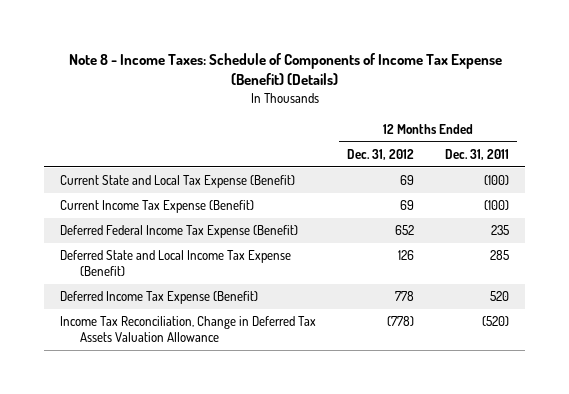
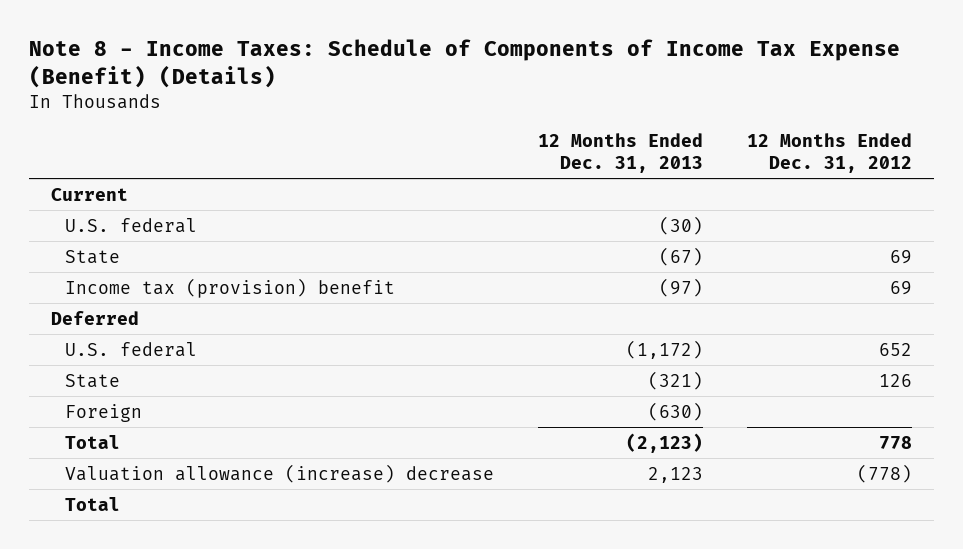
[445,148,510,160] Dec. 31, 2011 -> none
none -> [537,133,703,173] 12 Months Ended Dec. 31, 2013
none -> [50,187,128,201] Current
none -> [64,217,197,233] U.S. federal
[59,175,295,189] Current State and Local Tax Expense (Benefit) -> [64,249,120,264] State
[59,200,254,214] Current Income Tax Expense (Benefit) -> [64,277,395,298] Income tax (provision) benefit
none -> [50,310,139,325] Deferred
[59,225,298,239] Deferred Federal Income Tax Expense (Benefit) -> [64,341,197,357] U.S. federal
[59,250,291,277] Deferred State and Local Income Tax Expense (Benefit) -> [64,373,120,388] State
none -> [64,403,142,422] Foreign
[59,291,258,305] Deferred Income Tax Expense (Benefit) -> [64,434,120,449] Total
[59,316,316,343] Income Tax Reconciliation, Change in Deferred Tax Assets Valuation Allowance -> [64,463,494,483] Valuation allowance (increase) decrease
none -> [64,496,120,511] Total

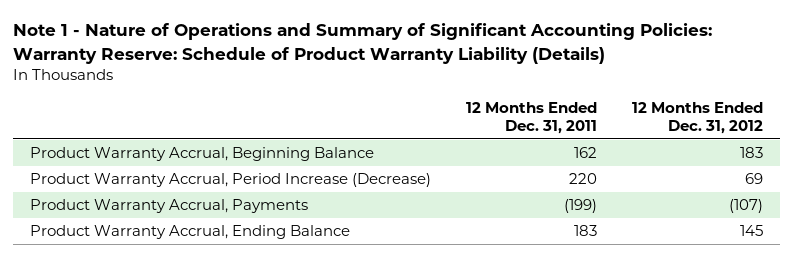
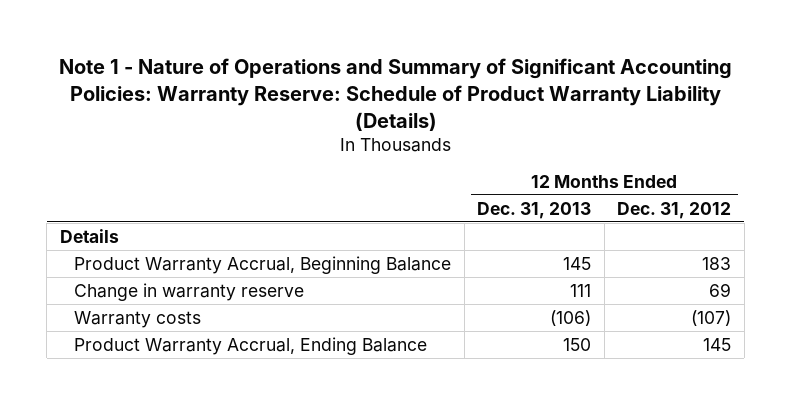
[466,101,598,135] 12 Months Ended Dec. 31, 2011 -> none
none -> [477,201,592,219] Dec. 31, 2013
none -> [59,228,119,243] Details
[30,173,432,188] Product Warranty Accrual, Period Increase (Decrease) -> [73,282,304,301] Change in warranty reserve
[30,199,309,214] Product Warranty Accrual, Payments -> [73,310,201,328] Warranty costs

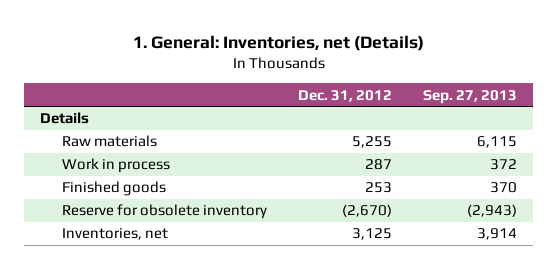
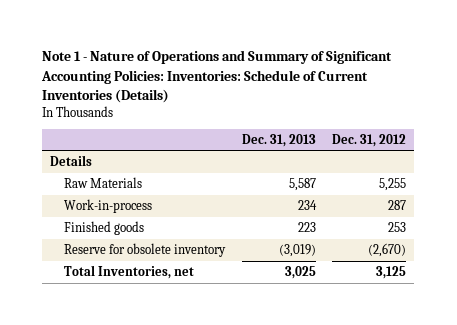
[132,34,424,51] 1. General: Inventories, net (Details) -> [41,50,393,103] Note 1 - Nature of Operations and Summary of Significant Accounting Policies: Inventories: Schedule of Current Inventories (Details)
[423,89,518,104] Sep. 27, 2013 -> none
none -> [241,133,316,147] Dec. 31, 2013
[62,135,158,148] Raw materials -> [64,176,143,188] Raw Materials
[62,158,171,174] Work in process -> [64,198,153,213] Work-in-process
[62,228,169,241] Inventories, net -> [64,264,195,279] Total Inventories, net

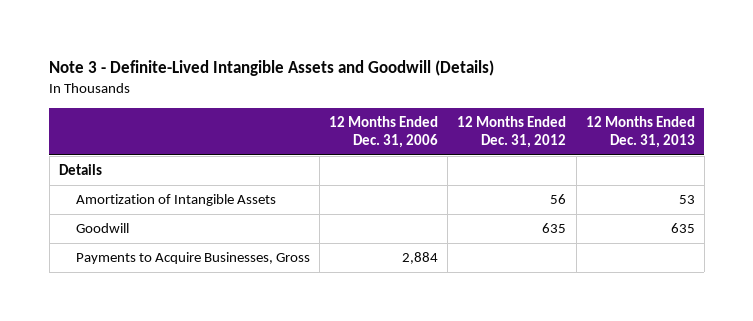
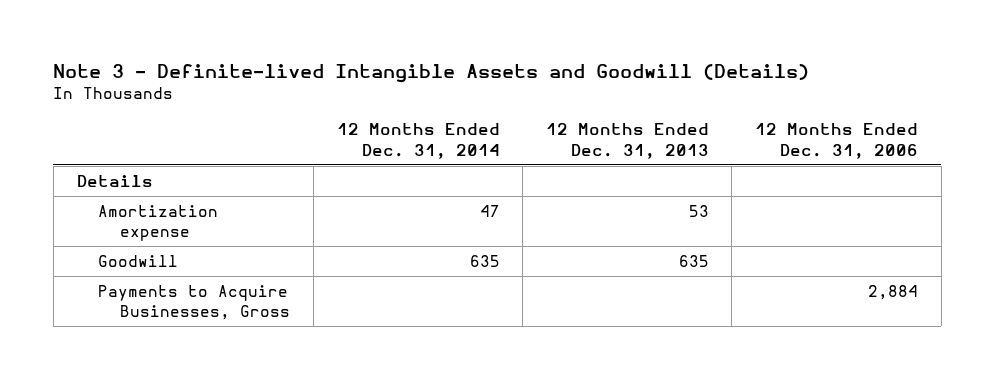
[49,59,495,76] Note 3 - Definite-Lived Intangible Assets and Goodwill (Details) -> [53,63,810,83] Note 3 - Definite-lived Intangible Assets and Goodwill (Details)
[457,116,567,148] 12 Months Ended Dec. 31, 2012 -> none
none -> [336,123,500,159] 12 Months Ended Dec. 31, 2014
[76,194,277,207] Amortization of Intangible Assets -> [98,204,219,242] Amortization expense

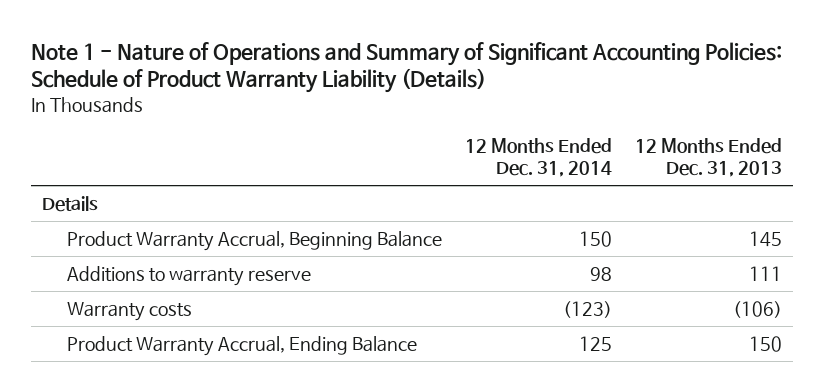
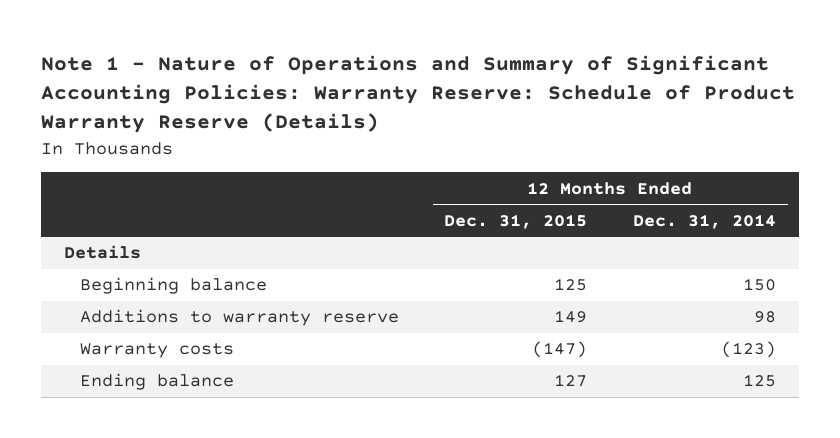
[31,41,783,94] Note 1 - Nature of Operations and Summary of Significant Accounting Policies: Schedule of Product Warranty Liability (Details) -> [41,55,796,134] Note 1 - Nature of Operations and Summary of Significant Accounting Policies: Warranty Reserve: Schedule of Product Warranty Reserve (Details)
[634,138,782,177] 12 Months Ended Dec. 31, 2013 -> none
none -> [444,213,588,229] Dec. 31, 2015
[67,231,443,252] Product Warranty Accrual, Beginning Balance -> [79,277,267,295] Beginning balance
[67,336,418,357] Product Warranty Accrual, Ending Balance -> [79,373,234,391] Ending balance

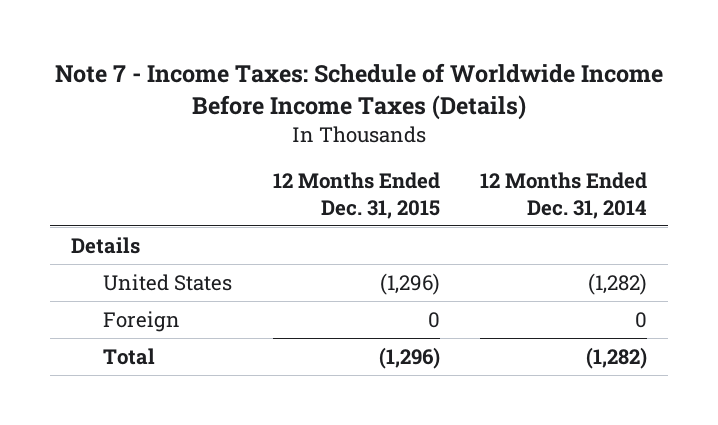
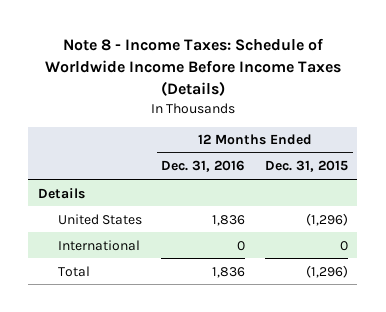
[55,63,664,121] Note 7 - Income Taxes: Schedule of Worldwide Income Before Income Taxes (Details) -> [44,37,341,96] Note 8 - Income Taxes: Schedule of Worldwide Income Before Income Taxes (Details)
[480,172,648,219] 12 Months Ended Dec. 31, 2014 -> none
none -> [161,160,246,173] Dec. 31, 2016
[102,310,180,332] Foreign -> [58,239,141,251] International

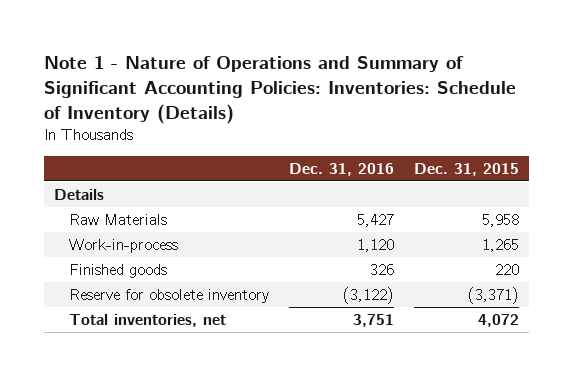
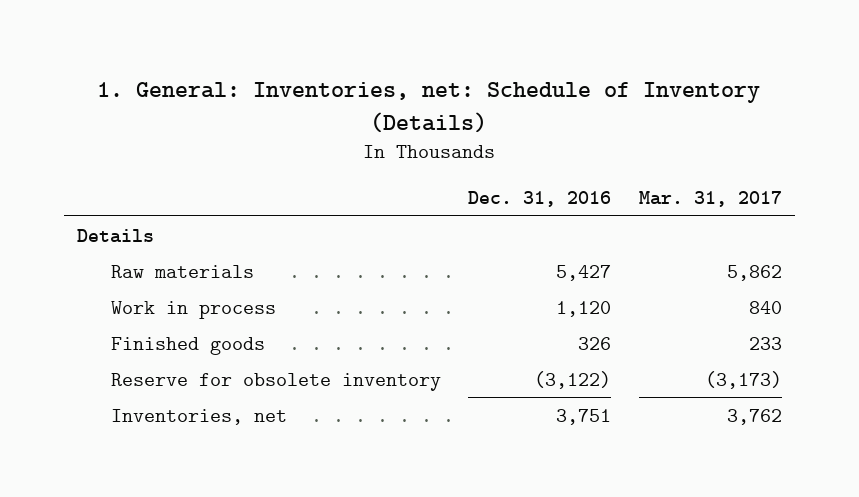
[44,55,517,124] Note 1 - Nature of Operations and Summary of Significant Accounting Policies: Inventories: Schedule of Inventory (Details) -> [97,81,761,133] 1. General: Inventories, net: Schedule of Inventory (Details)
[413,162,519,176] Dec. 31, 2015 -> none
none -> [638,191,782,208] Mar. 31, 2017
[68,213,167,225] Raw Materials -> [110,264,254,278] Raw materials
[68,238,178,253] Work-in-process -> [110,300,276,319] Work in process
[68,313,226,327] Total inventories, net -> [110,408,287,425] Inventories, net

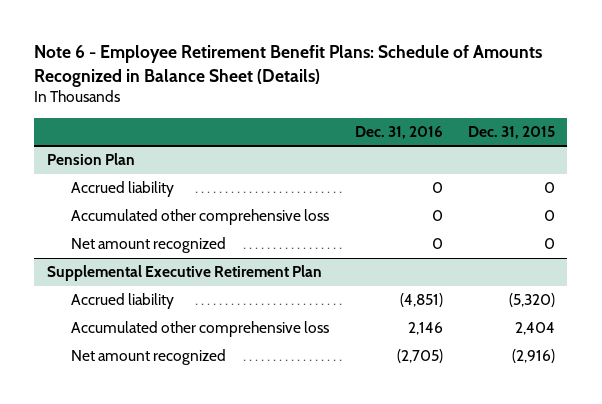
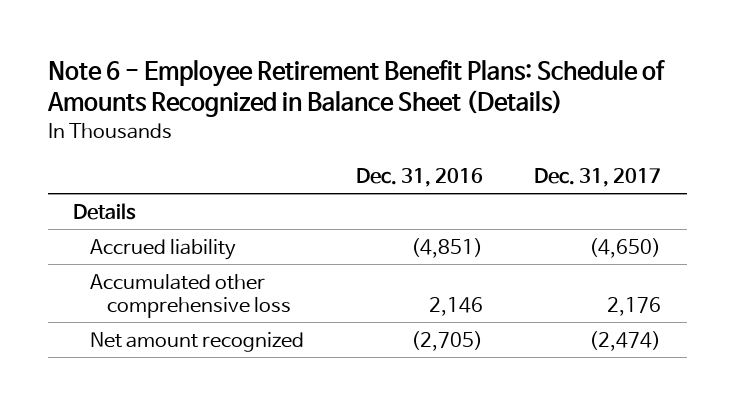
[467,125,555,139] Dec. 31, 2015 -> none
none -> [534,167,662,187] Dec. 31, 2017
[46,153,135,166] Pension Plan -> none
[71,181,175,198] Accrued liability -> none
[71,209,330,226] Accumulated other comprehensive loss -> none
[71,237,227,254] Net amount recognized -> none
[46,265,322,282] Supplemental Executive Retirement Plan -> none
none -> [73,202,137,220] Details

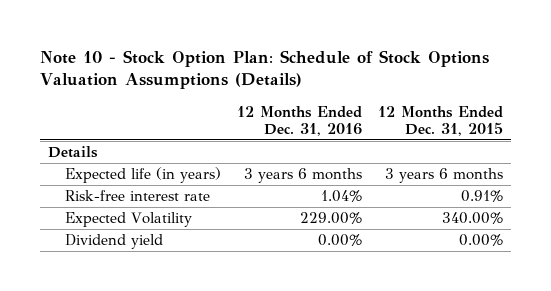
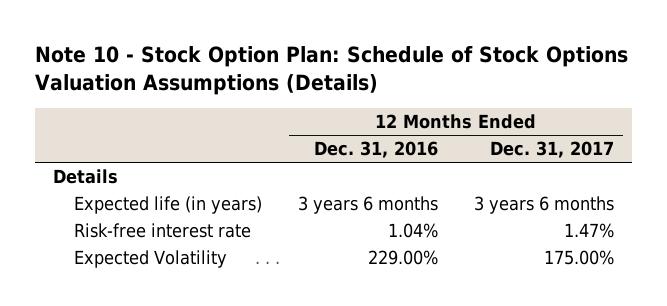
[378,105,504,136] 12 Months Ended Dec. 31, 2015 -> none
none -> [489,141,614,159] Dec. 31, 2017
[64,234,163,250] Dividend yield -> none

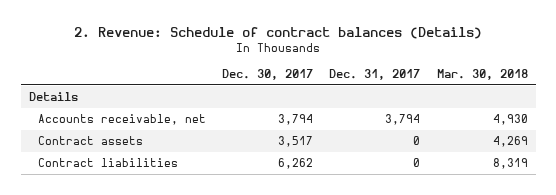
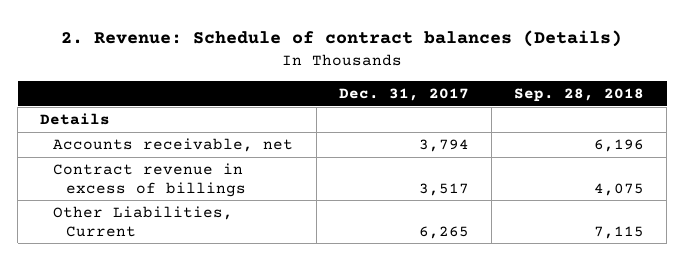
[222,68,314,80] Dec. 30, 2017 -> none
[436,68,528,80] Mar. 30, 2018 -> none
none -> [514,88,645,103] Sep. 28, 2018
[37,136,143,146] Contract assets -> none
none -> [53,163,247,197] Contract revenue in excess of billings
[37,158,178,168] Contract liabilities -> [53,206,234,237] Other Liabilities, Current
[413,158,421,168] 0 -> [418,225,469,239] 6,265

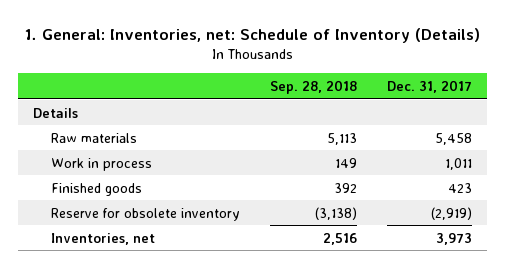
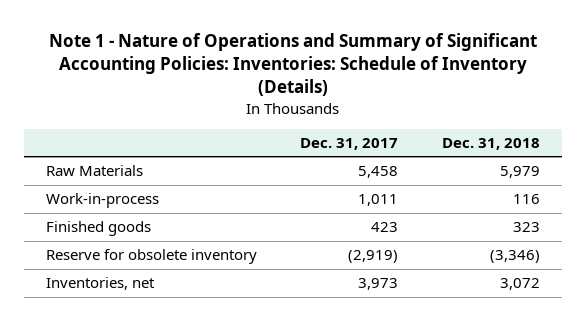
[24,28,480,44] 1. General: Inventories, net: Schedule of Inventory (Details) -> [48,32,537,97] Note 1 - Nature of Operations and Summary of Significant Accounting Policies: Inventories: Schedule of Inventory (Details)
[269,79,357,94] Sep. 28, 2018 -> none
none -> [441,137,540,150] Dec. 31, 2018
[33,107,79,118] Details -> none
[50,132,137,143] Raw materials -> [45,165,143,177] Raw Materials
[50,157,152,171] Work in process -> [45,193,159,209] Work-in-process

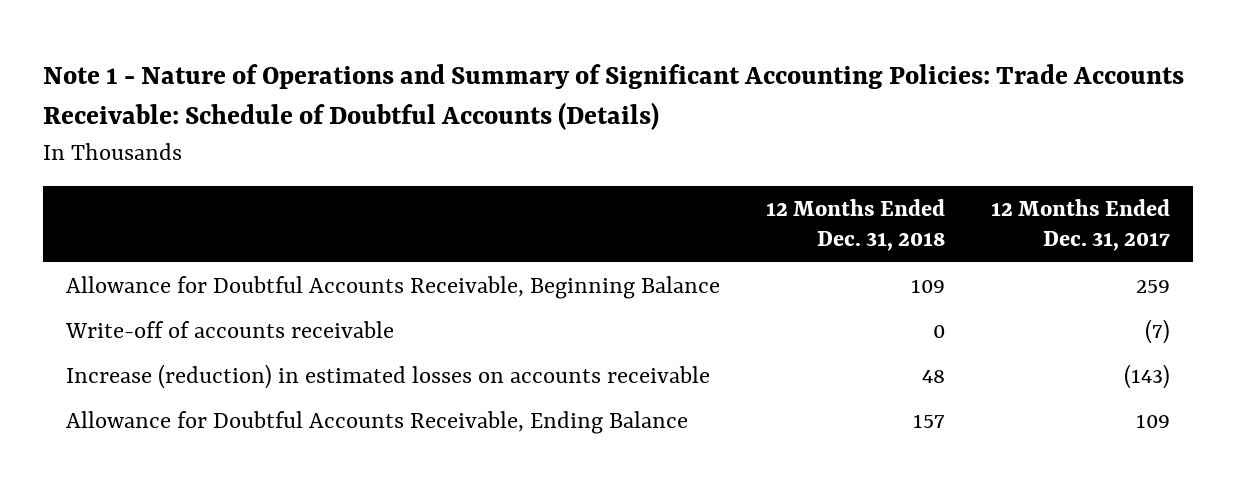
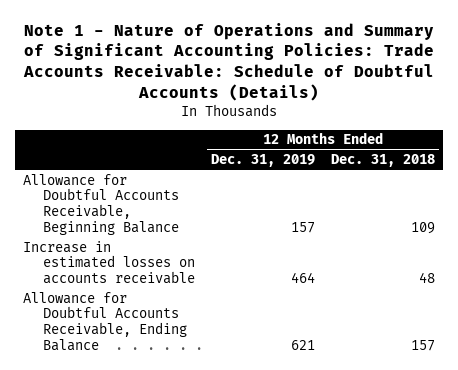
[991,198,1171,252] 12 Months Ended Dec. 31, 2017 -> none
none -> [210,153,315,167] Dec. 31, 2019
[65,321,395,339] Write-off of accounts receivable -> none
[66,364,711,390] Increase (reduction) in estimated losses on accounts receivable -> [22,240,195,285] Increase in estimated losses on accounts receivable

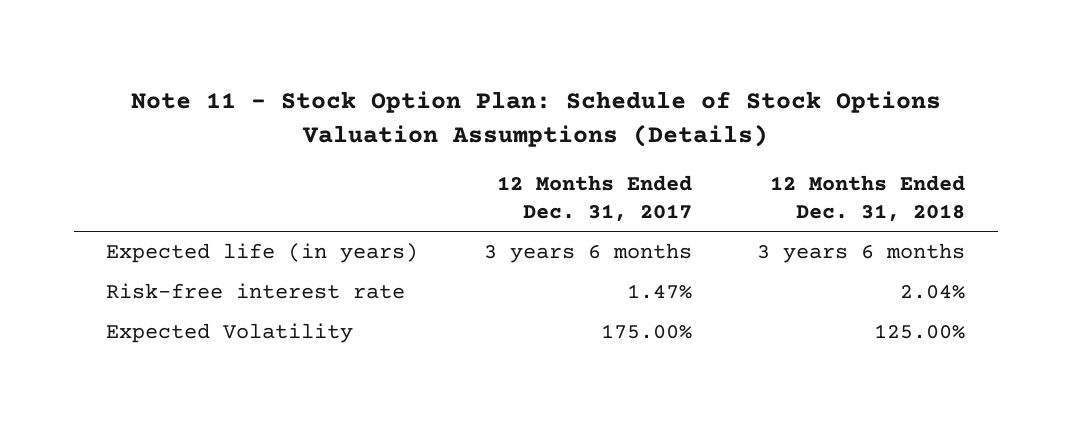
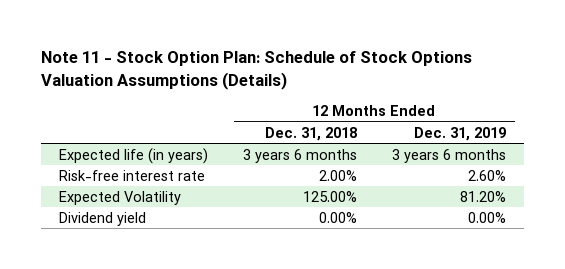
[496,174,692,222] 12 Months Ended Dec. 31, 2017 -> none
none -> [414,126,507,141] Dec. 31, 2019
[900,285,966,300] 2.04% -> [318,169,357,181] 2.00%
none -> [58,211,146,226] Dividend yield

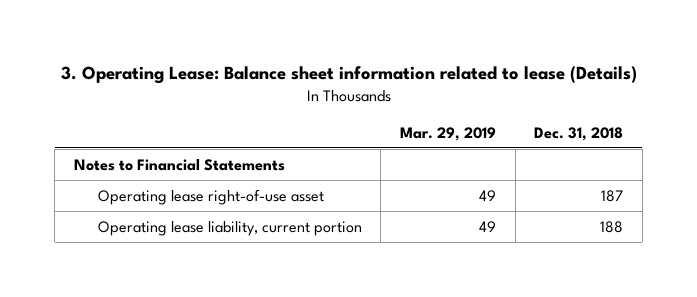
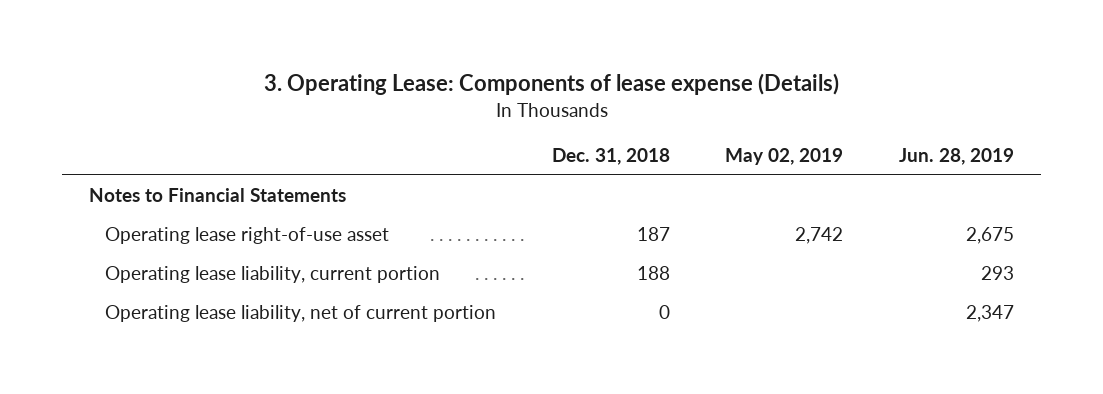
[60,66,637,85] 3. Operating Lease: Balance sheet information related to lease (Details) -> [263,73,839,96] 3. Operating Lease: Components of lease expense (Details)
[399,126,496,141] Mar. 29, 2019 -> none
none -> [725,148,844,166] May 02, 2019
none -> [898,148,1014,166] Jun. 28, 2019
none -> [105,305,497,323] Operating lease liability, net of current portion

